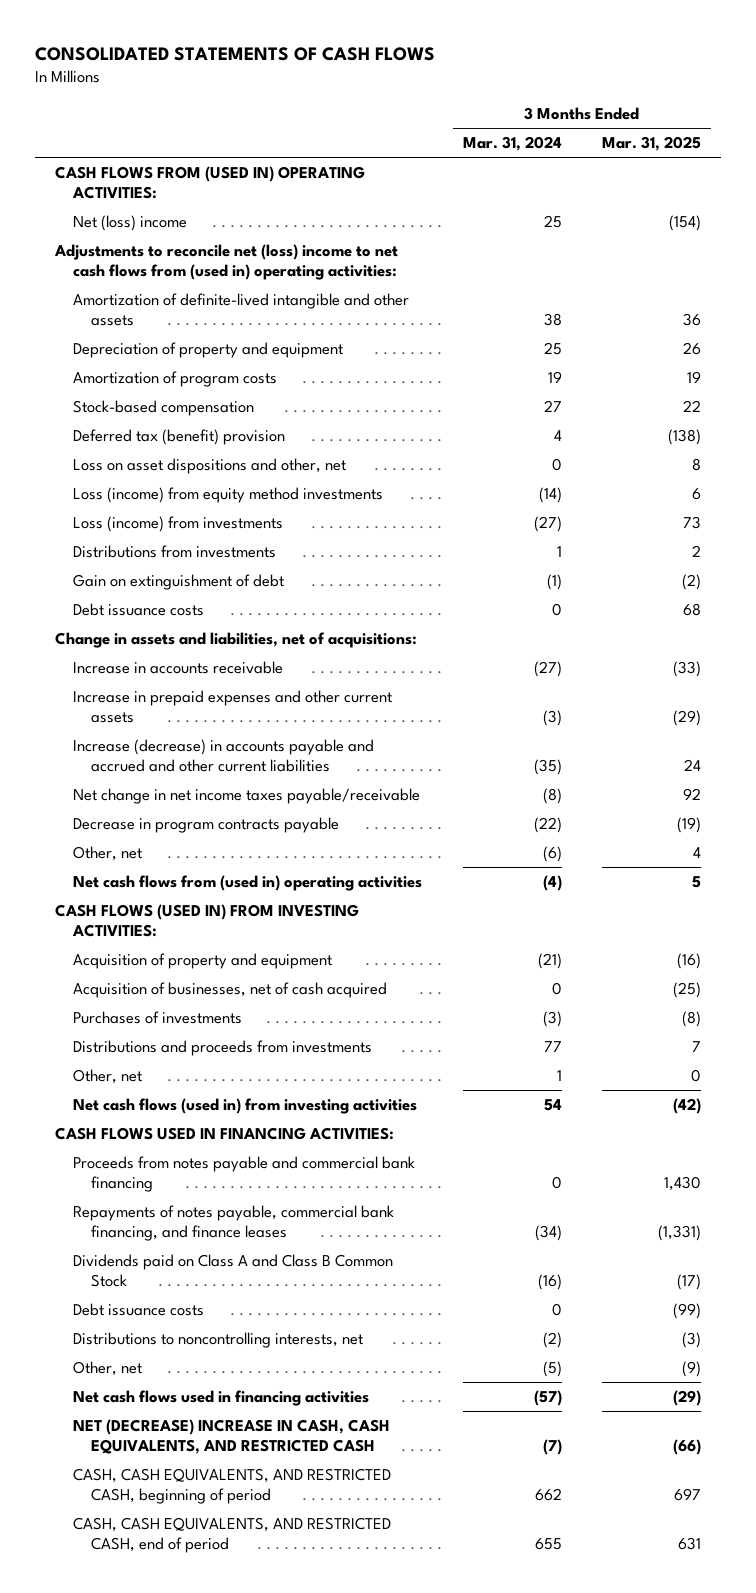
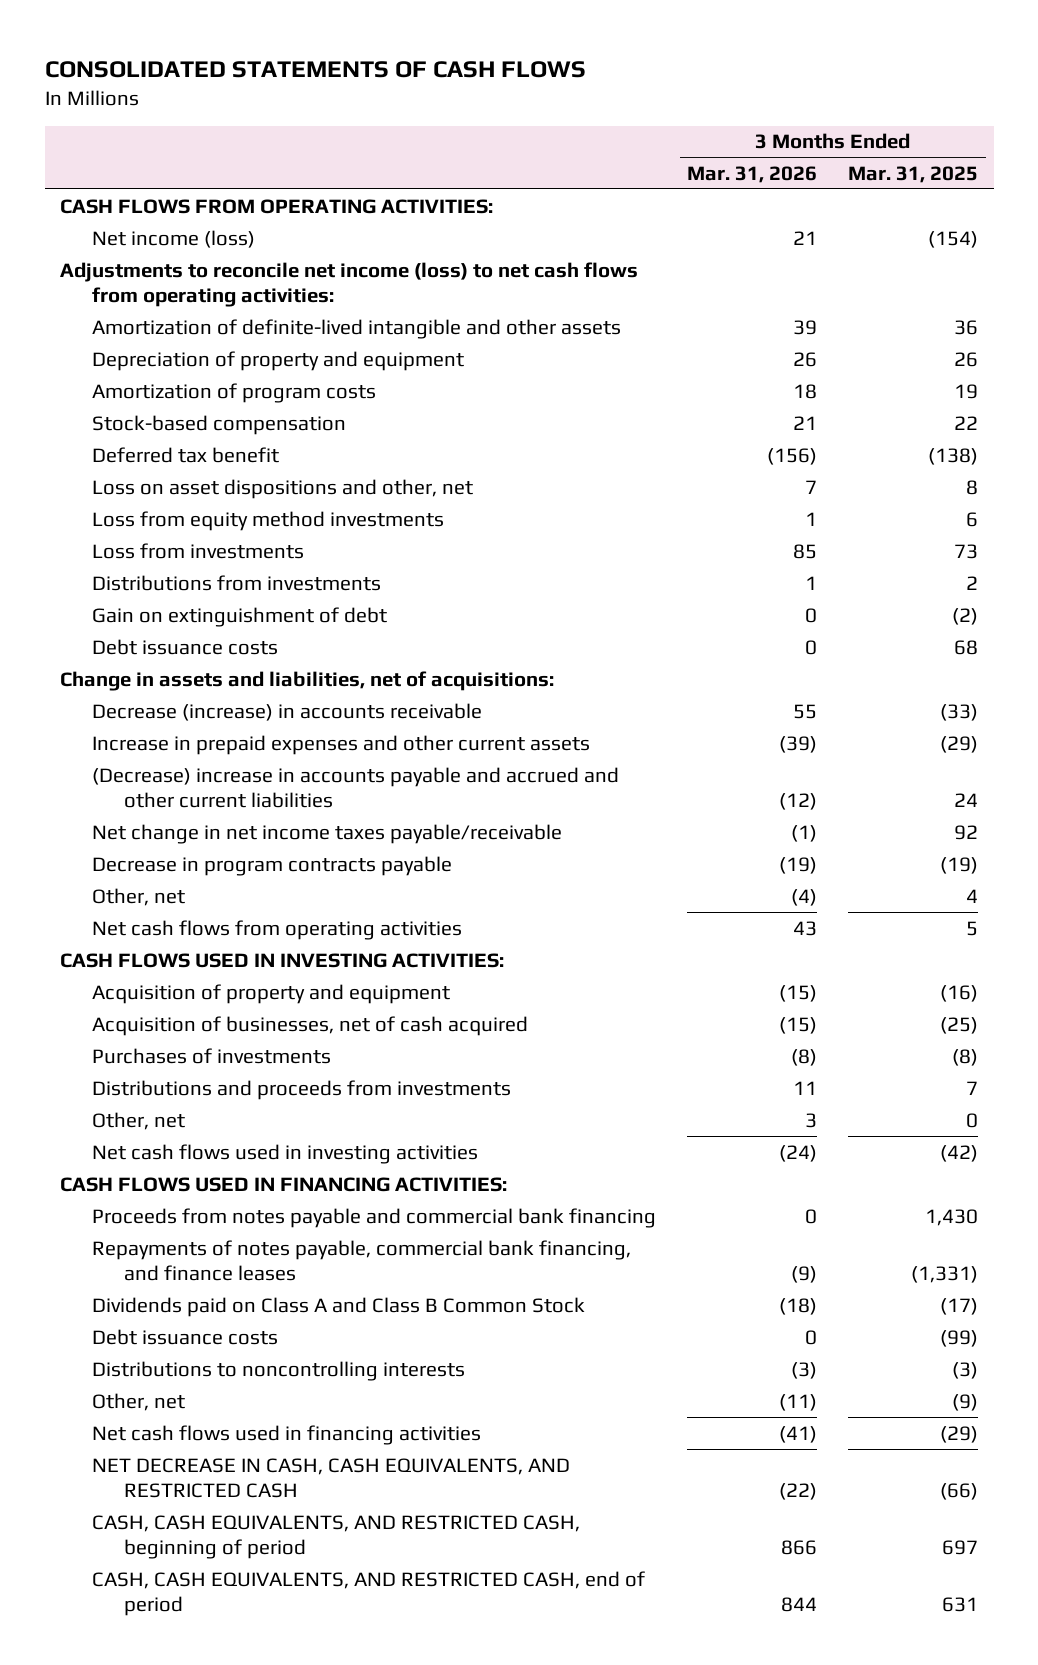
[462,136,562,152] Mar. 31, 2024 -> none
none -> [687,165,818,183] Mar. 31, 2026
[55,166,366,200] CASH FLOWS FROM (USED IN) OPERATING ACTIVITIES: -> [60,198,494,214] CASH FLOWS FROM OPERATING ACTIVITIES:
[73,215,188,232] Net (loss) income -> [92,229,256,248] Net income (loss)
[54,244,399,281] Adjustments to reconcile net (loss) income to net cash flows from (used in) operating activities: -> [60,261,639,308] Adjustments to reconcile net income (loss) to net cash flows from operating activities:
[73,429,286,446] Deferred tax (benefit) provision -> [92,446,280,463] Deferred tax benefit
[73,487,384,504] Loss (income) from equity method investments -> [92,510,445,531] Loss from equity method investments
[73,516,284,533] Loss (income) from investments -> [92,542,305,559] Loss from investments
[73,661,284,675] Increase in accounts receivable -> [92,702,483,721] Decrease (increase) in accounts receivable
[73,739,375,773] Increase (decrease) in accounts payable and accrued and other current liabilities -> [92,766,620,809] (Decrease) increase in accounts payable and accrued and other current liabilities
[73,875,423,892] Net cash flows from (used in) operating activities -> [92,919,463,940] Net cash flows from operating activities
[55,904,360,938] CASH FLOWS (USED IN) FROM INVESTING ACTIVITIES: -> [60,952,505,968] CASH FLOWS USED IN INVESTING ACTIVITIES:
[73,1098,418,1115] Net cash flows (used in) from investing activities -> [92,1143,479,1164] Net cash flows used in investing activities
[73,1332,364,1349] Distributions to noncontrolling interests, net -> [92,1360,466,1381] Distributions to noncontrolling interests
[73,1419,391,1455] NET (DECREASE) INCREASE IN CASH, CASH EQUIVALENTS, AND RESTRICTED CASH -> [92,1457,571,1499] NET DECREASE IN CASH, CASH EQUIVALENTS, AND RESTRICTED CASH

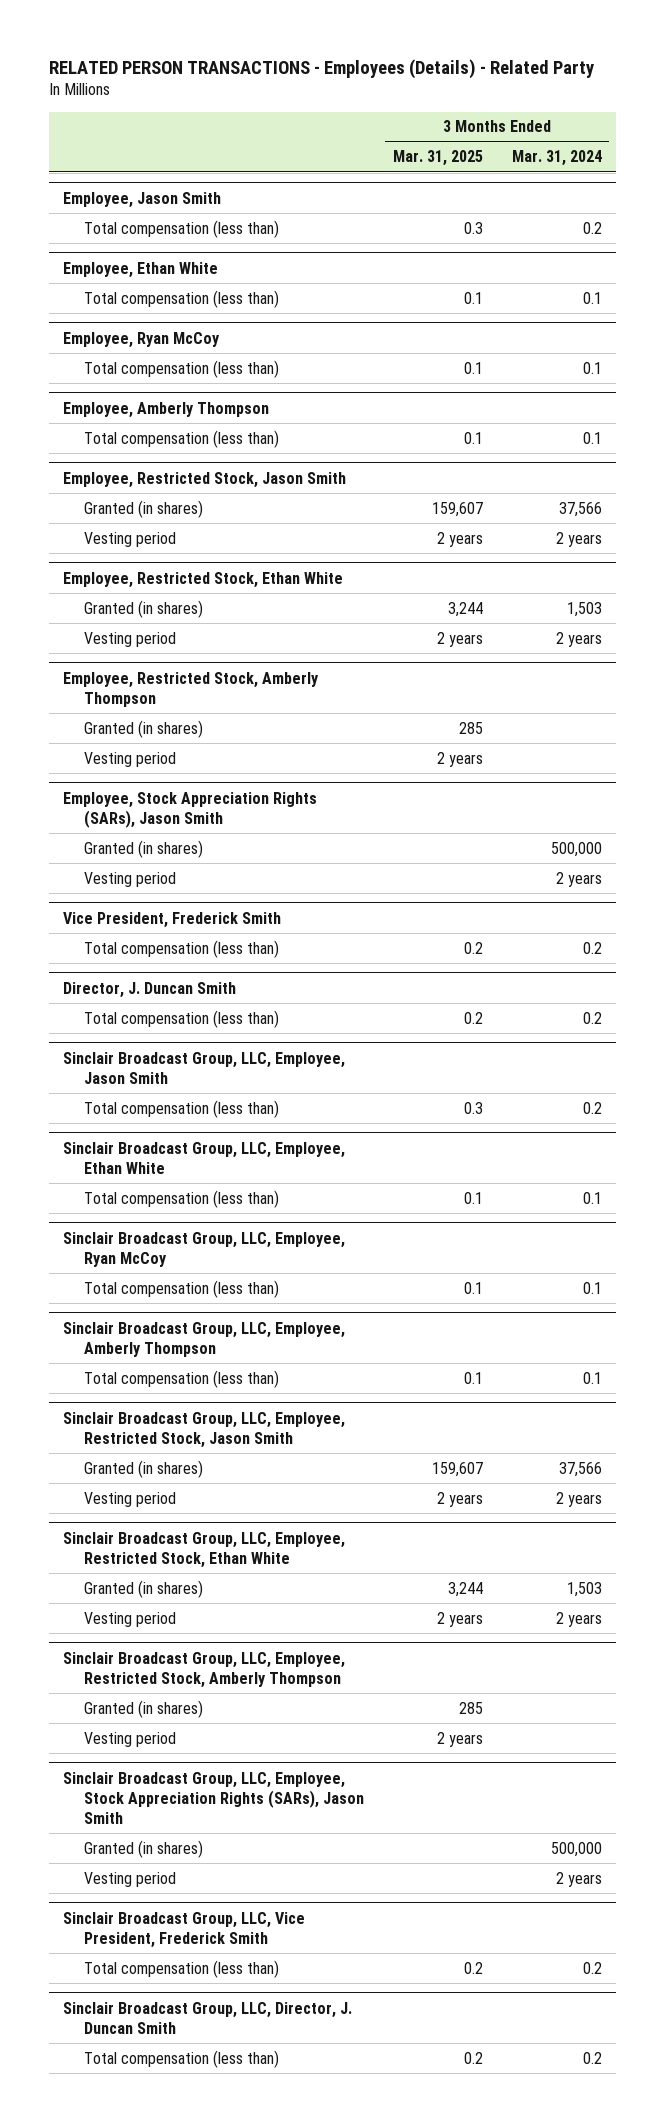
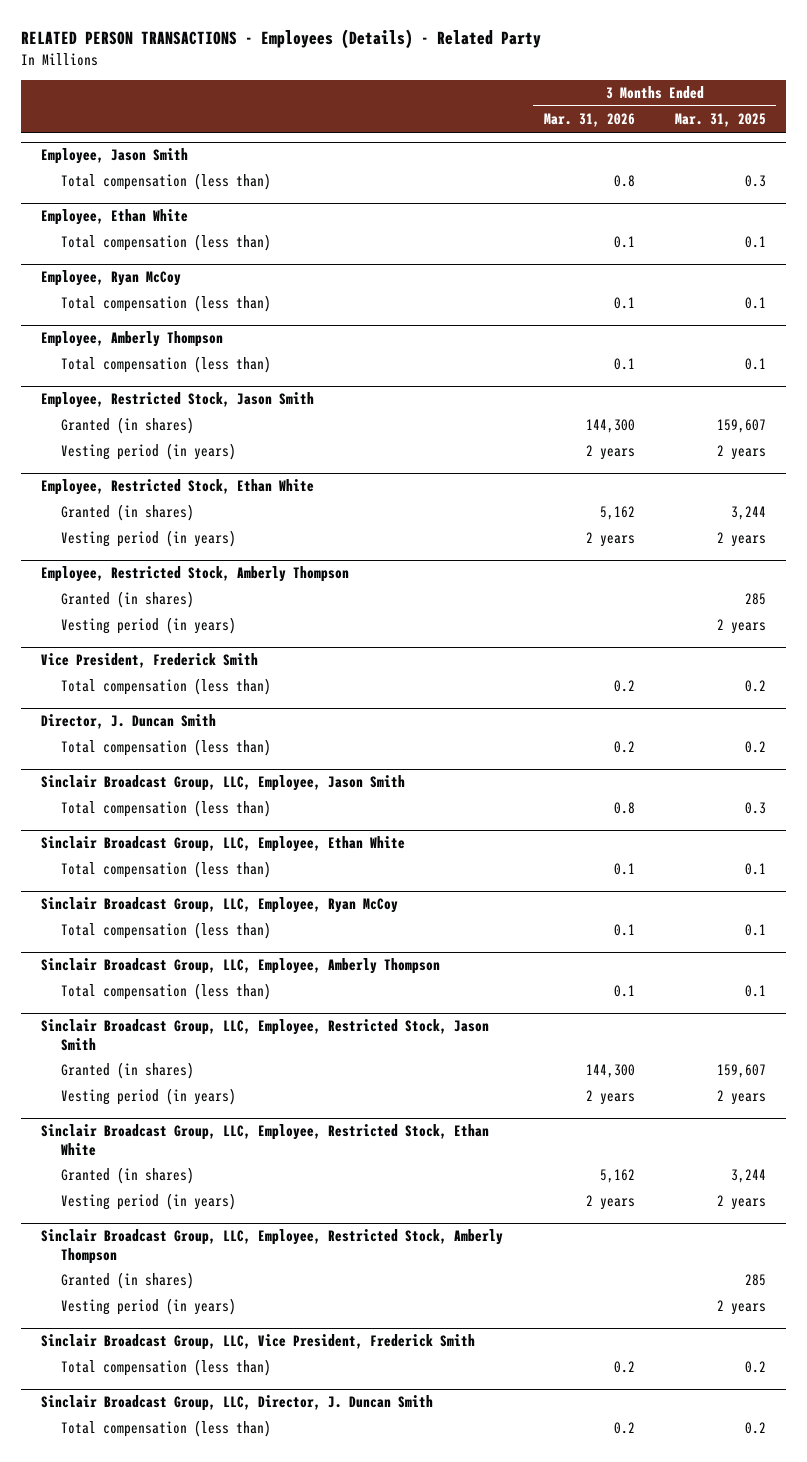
[511,150,602,167] Mar. 31, 2024 -> none
none -> [543,113,635,128] Mar. 31, 2026
[83,531,176,547] Vesting period -> [61,443,237,461] Vesting period (in years)
[83,631,176,647] Vesting period -> [61,530,237,548] Vesting period (in years)
[63,791,318,828] Employee, Stock Appreciation Rights (SARs), Jason Smith -> none
[83,839,203,858] Granted (in shares) -> none
[83,871,176,887] Vesting period -> none
[83,751,176,767] Vesting period -> [61,617,237,635] Vesting period (in years)
[83,1491,176,1507] Vesting period -> [61,1088,237,1106] Vesting period (in years)
[83,1611,176,1627] Vesting period -> [61,1193,237,1211] Vesting period (in years)
[63,1771,364,1824] Sinclair Broadcast Group, LLC, Employee, Stock Appreciation Rights (SARs), Jason Smith -> none
[83,1839,203,1858] Granted (in shares) -> none
[83,1871,176,1887] Vesting period -> none
[83,1731,176,1747] Vesting period -> [61,1298,237,1316] Vesting period (in years)

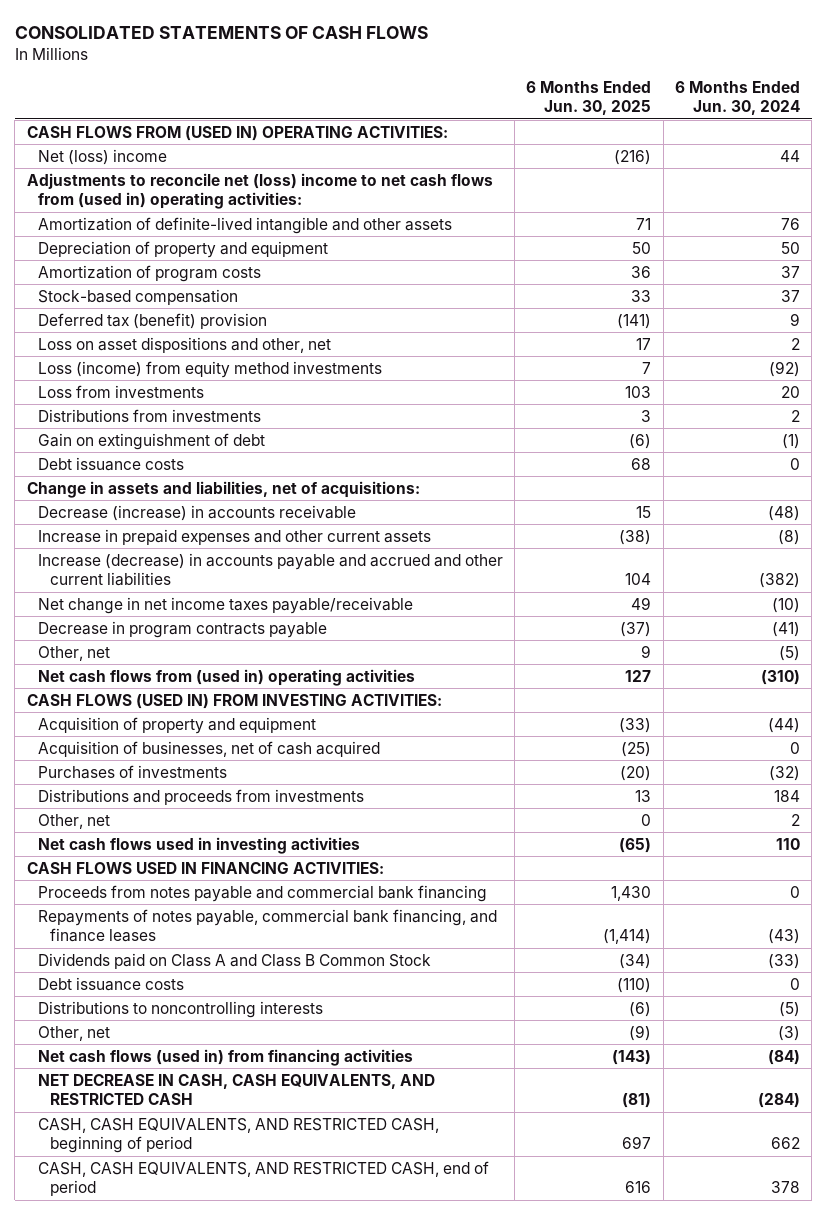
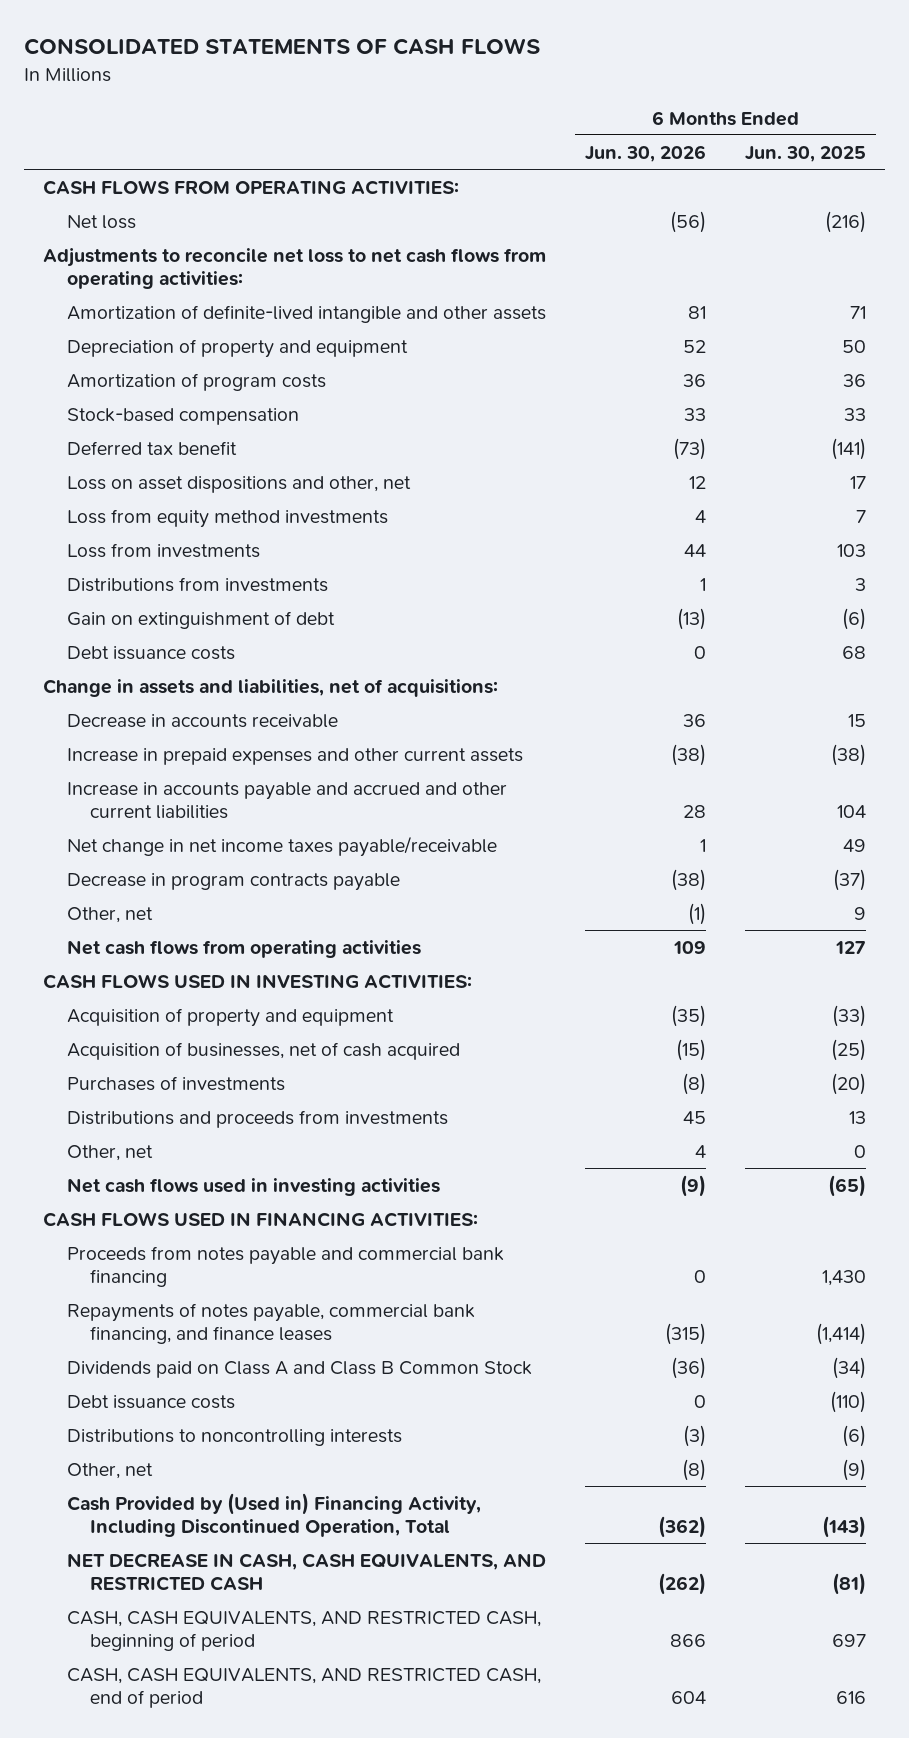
[674,80,800,116] 6 Months Ended Jun. 30, 2024 -> none
none -> [585,144,707,162] Jun. 30, 2026
[26,125,448,141] CASH FLOWS FROM (USED IN) OPERATING ACTIVITIES: -> [43,179,460,195] CASH FLOWS FROM OPERATING ACTIVITIES:
[38,148,168,165] Net (loss) income -> [66,214,136,229] Net loss
[26,172,493,210] Adjustments to reconcile net (loss) income to net cash flows from (used in) operating activities: -> [43,247,547,289] Adjustments to reconcile net loss to net cash flows from operating activities:
[38,312,268,329] Deferred tax (benefit) provision -> [66,440,237,455] Deferred tax benefit
[38,360,383,378] Loss (income) from equity method investments -> [66,508,388,528] Loss from equity method investments
[38,504,357,521] Decrease (increase) in accounts receivable -> [66,713,338,728] Decrease in accounts receivable
[38,552,504,587] Increase (decrease) in accounts payable and accrued and other current liabilities -> [66,781,507,819] Increase in accounts payable and accrued and other current liabilities
[38,668,416,686] Net cash flows from (used in) operating activities -> [66,939,421,958] Net cash flows from operating activities
[26,693,442,709] CASH FLOWS (USED IN) FROM INVESTING ACTIVITIES: -> [43,973,473,989] CASH FLOWS USED IN INVESTING ACTIVITIES:
[38,1048,414,1066] Net cash flows (used in) from financing activities -> [66,1492,481,1537] Cash Provided by (Used in) Financing Activity, Including Discontinued Operation, Total

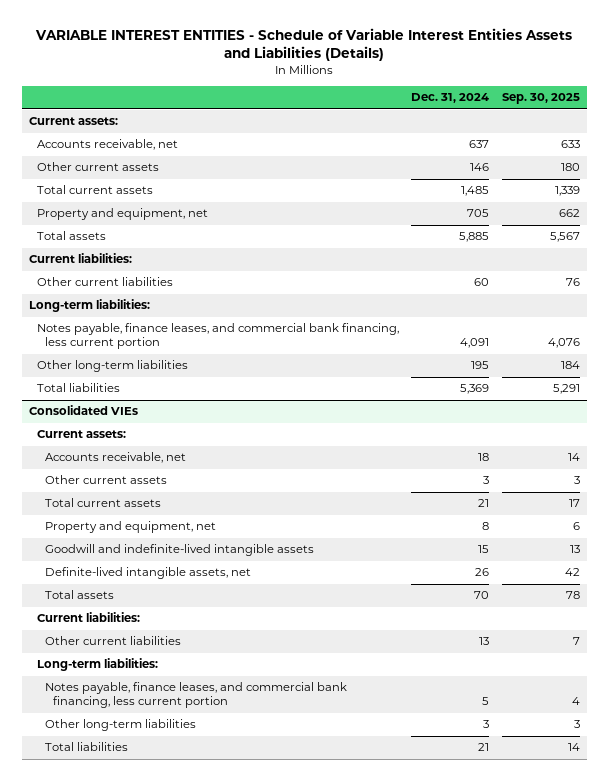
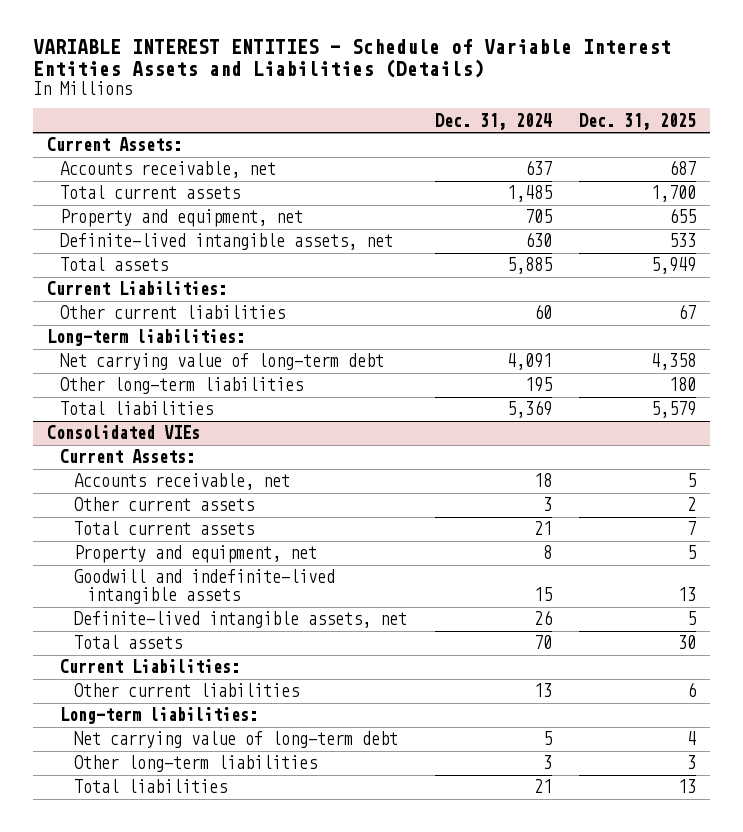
[502,93,581,105] Sep. 30, 2025 -> none
none -> [579,112,697,130] Dec. 31, 2025
[28,117,118,126] Current assets: -> [46,137,182,152] Current Assets:
[36,162,159,172] Other current assets -> none
none -> [60,233,394,251] Definite-lived intangible assets, net
[28,253,132,264] Current liabilities: -> [46,281,227,296] Current Liabilities:
[36,323,399,350] Notes payable, finance leases, and commercial bank financing, less current portion -> [60,353,385,371] Net carrying value of long-term debt
[36,430,126,439] Current assets: -> [60,449,196,464] Current Assets:
[36,612,140,623] Current liabilities: -> [60,659,241,674] Current Liabilities:
[44,682,347,709] Notes payable, finance leases, and commercial bank financing, less current portion -> [73,731,398,749] Net carrying value of long-term debt

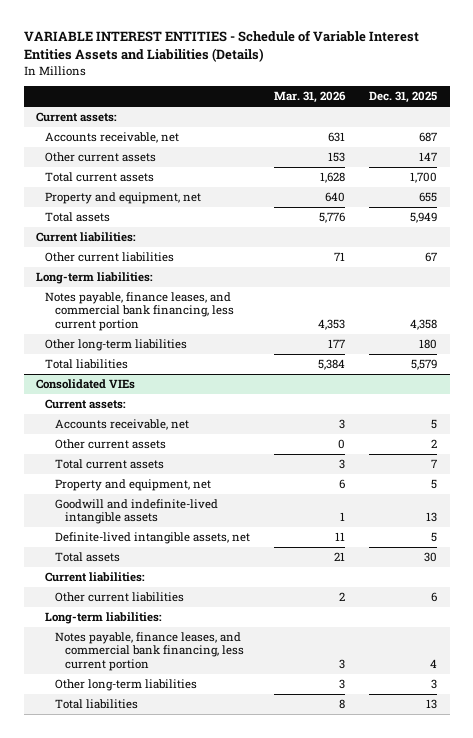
[434,112,552,130] Dec. 31, 2024 -> none
none -> [274,91,347,104] Mar. 31, 2026
[46,137,182,152] Current Assets: -> [35,112,117,123] Current assets:
none -> [45,152,157,163] Other current assets
[60,233,394,251] Definite-lived intangible assets, net -> none
[46,281,227,296] Current Liabilities: -> [35,232,136,243] Current liabilities:
[60,353,385,371] Net carrying value of long-term debt -> [45,292,234,331] Notes payable, finance leases, and commercial bank financing, less current portion
[60,449,196,464] Current Assets: -> [45,399,127,410] Current assets:
[60,659,241,674] Current Liabilities: -> [45,572,146,583] Current liabilities:
[73,731,398,749] Net carrying value of long-term debt -> [54,632,244,671] Notes payable, finance leases, and commercial bank financing, less current portion

